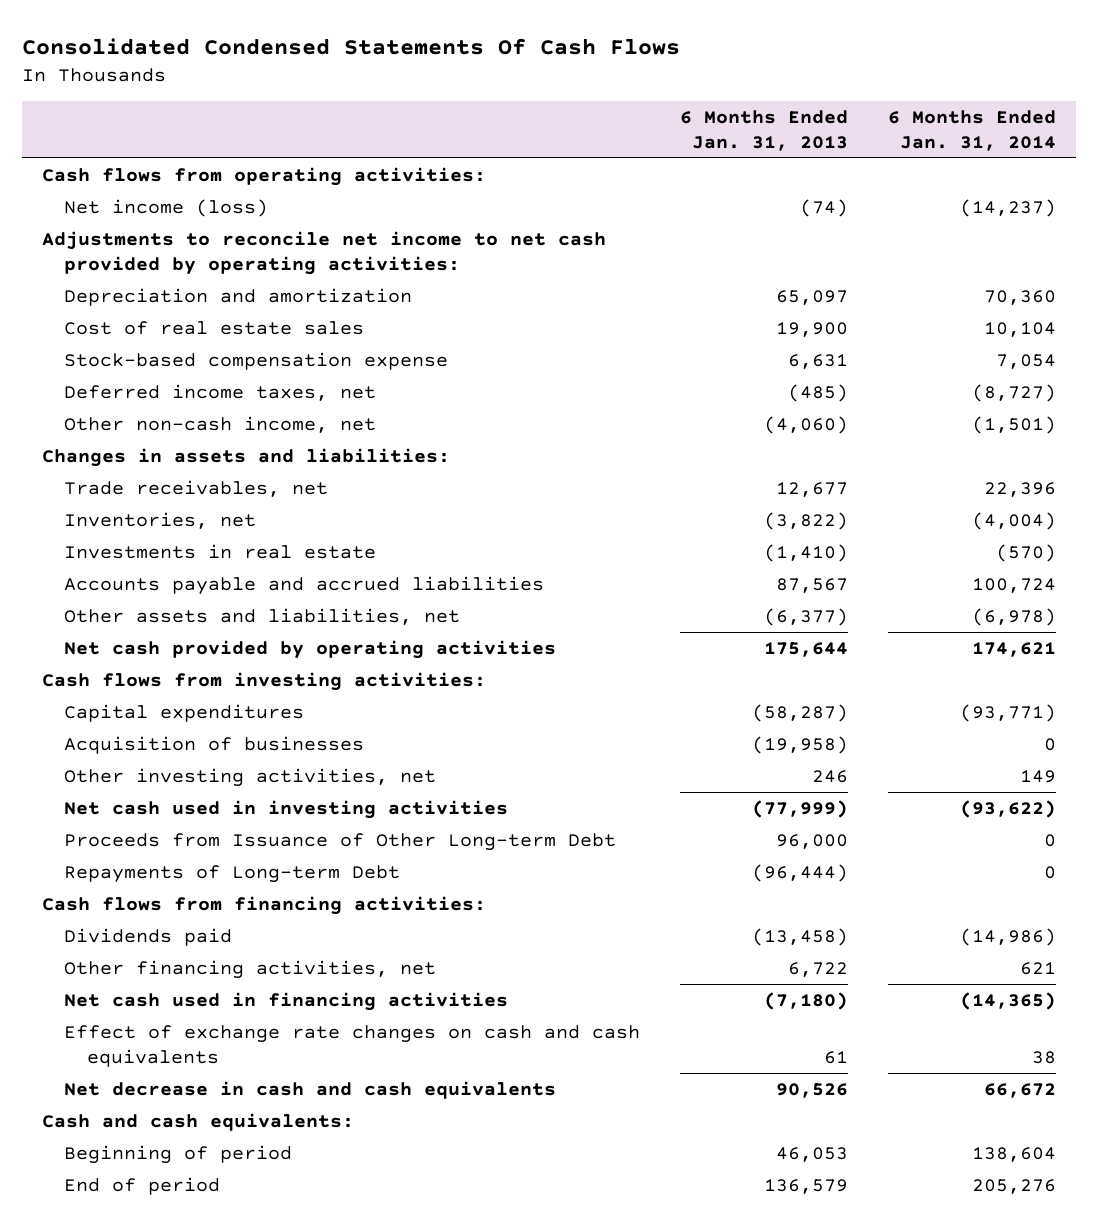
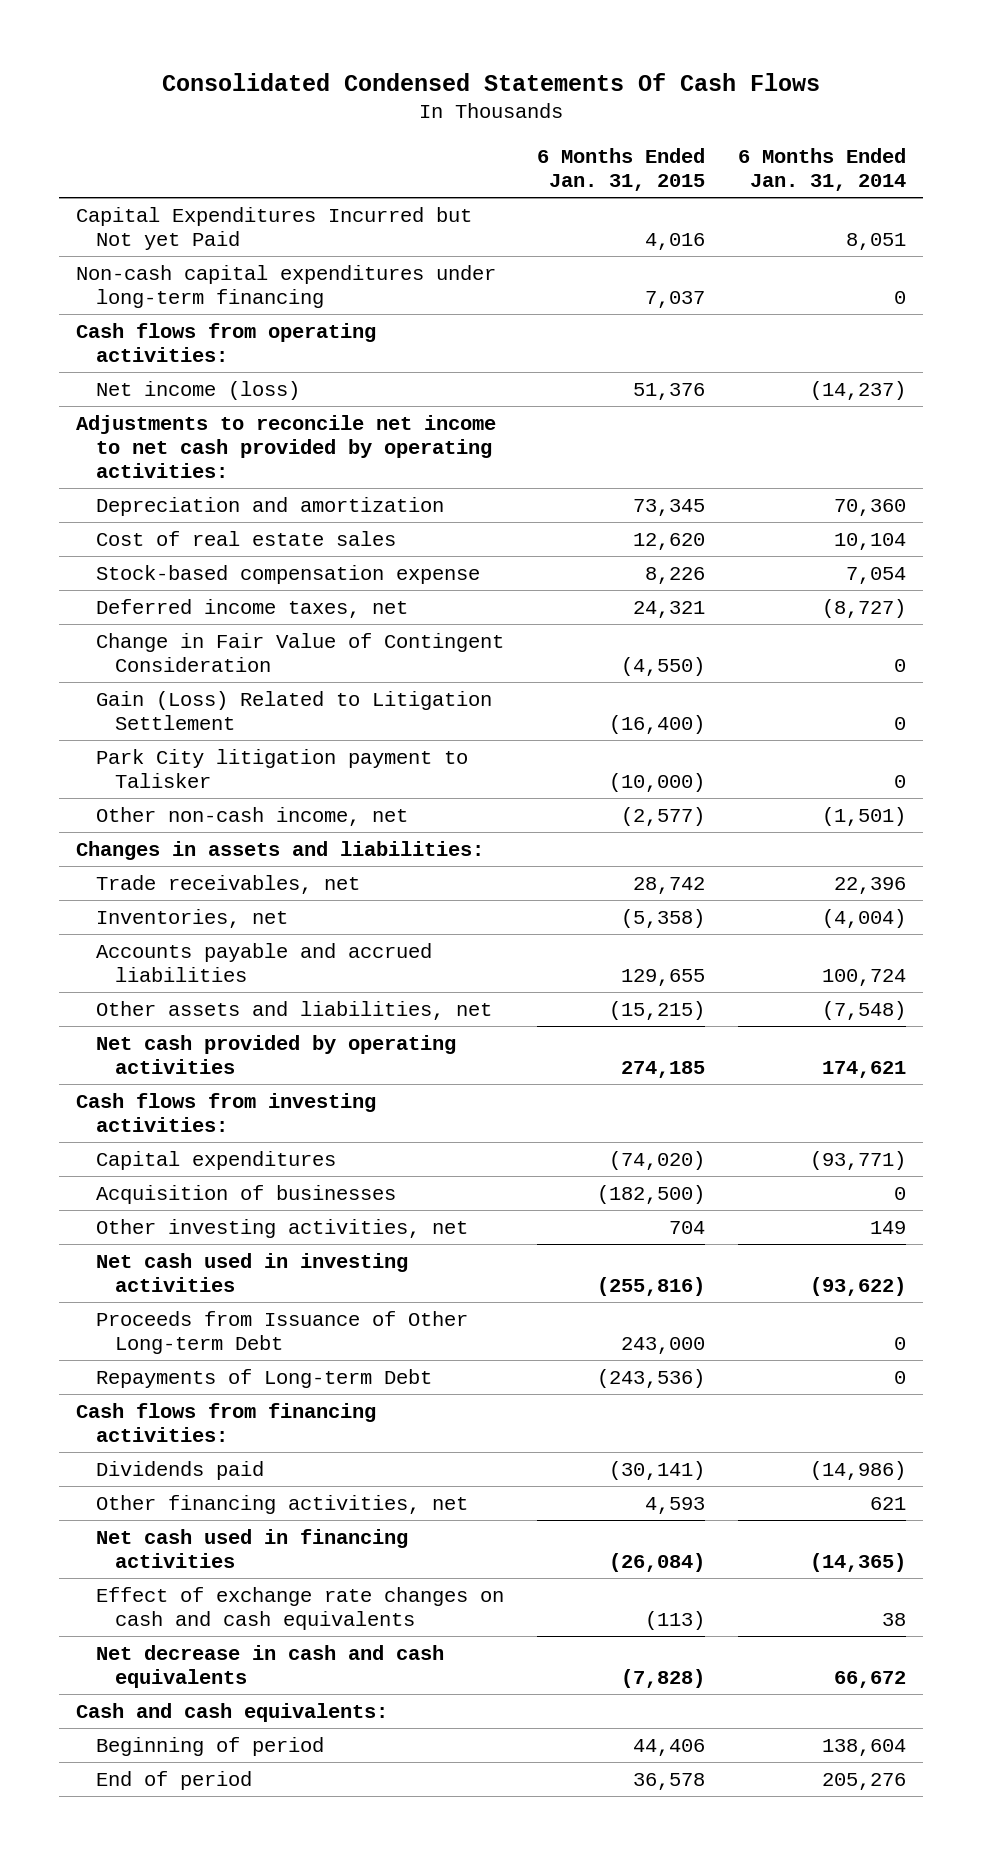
[680,109,849,151] 6 Months Ended Jan. 31, 2013 -> none
none -> [536,147,705,191] 6 Months Ended Jan. 31, 2015
none -> [75,206,472,250] Capital Expenditures Incurred but Not yet Paid
none -> [75,264,496,308] Non-cash capital expenditures under long-term financing
none -> [95,632,504,672] Change in Fair Value of Contingent Consideration
none -> [95,690,492,730] Gain (Loss) Related to Litigation Settlement
none -> [95,748,468,788] Park City litigation payment to Talisker
[64,543,377,559] Investments in real estate -> none
[972,607,1057,626] (6,978) -> [822,1000,907,1020] (7,548)

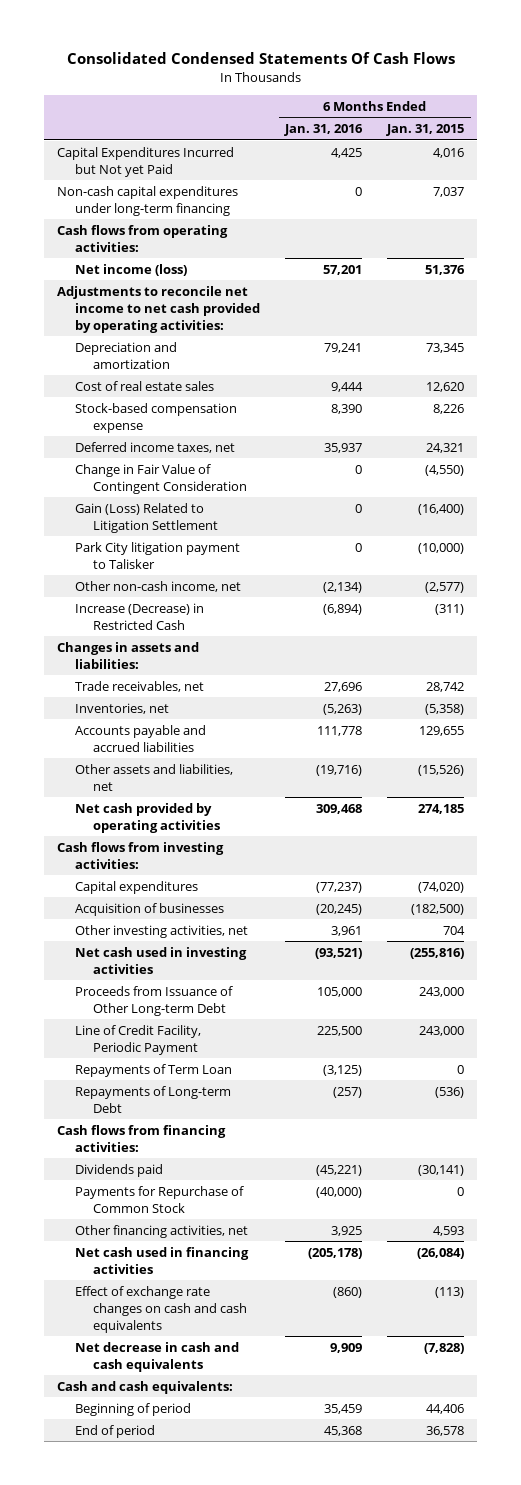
[738,147,907,191] 6 Months Ended Jan. 31, 2014 -> none
none -> [284,124,364,137] Jan. 31, 2016
none -> [74,602,204,630] Increase (Decrease) in Restricted Cash
[608,1000,705,1020] (15,215) -> [418,764,465,776] (15,526)
none -> [74,1024,201,1055] Line of Credit Facility, Periodic Payment
none -> [74,1063,232,1077] Repayments of Term Loan
[596,1368,705,1388] (243,536) -> [435,1086,465,1098] (536)
none -> [74,1185,244,1213] Payments for Repurchase of Common Stock

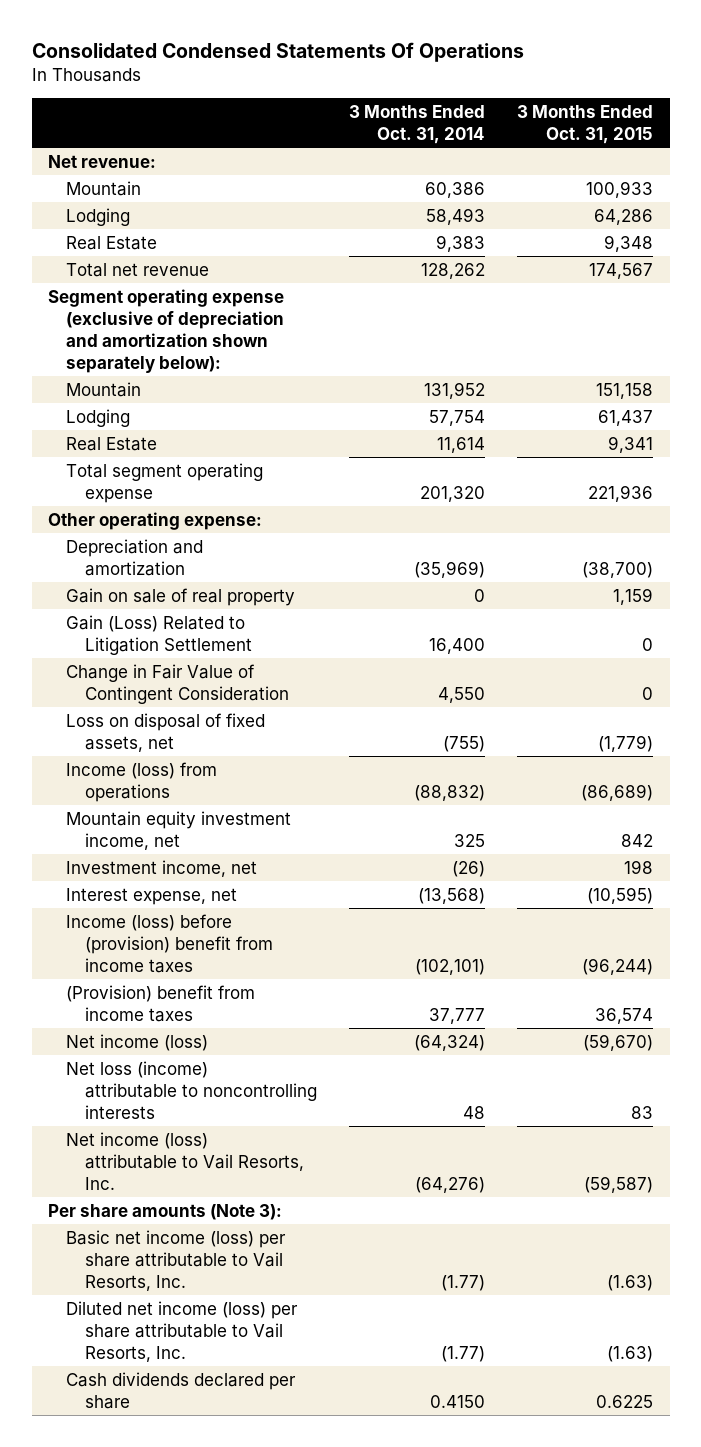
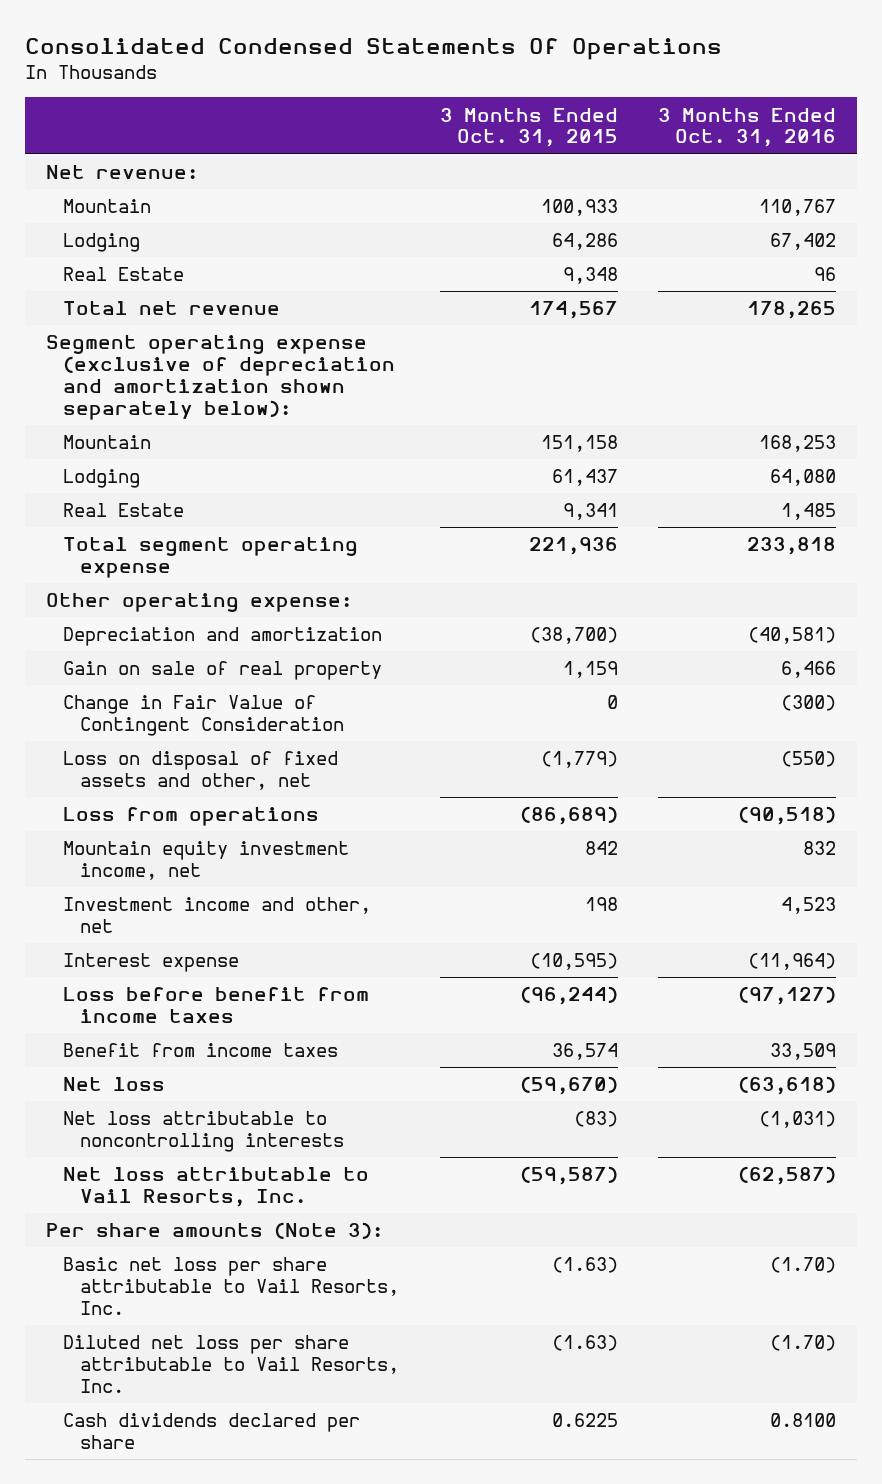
[349,105,486,145] 3 Months Ended Oct. 31, 2014 -> none
none -> [658,107,837,148] 3 Months Ended Oct. 31, 2016
[66,614,252,655] Gain (Loss) Related to Litigation Settlement -> none
[66,712,266,752] Loss on disposal of fixed assets, net -> [62,751,338,791] Loss on disposal of fixed assets and other, net
[66,761,218,802] Income (loss) from operations -> [62,807,319,827] Loss from operations
[66,859,258,877] Investment income, net -> [62,897,371,934] Investment income and other, net
[66,887,238,905] Interest expense, net -> [62,953,239,973] Interest expense
[66,913,273,973] Income (loss) before (provision) benefit from income taxes -> [62,987,369,1024] Loss before benefit from income taxes
[66,984,256,1022] (Provision) benefit from income taxes -> [62,1043,338,1058] Benefit from income taxes
[66,1033,209,1051] Net income (loss) -> [62,1077,165,1092] Net loss
[66,1060,317,1119] Net loss (income) attributable to noncontrolling interests -> [62,1111,344,1153] Net loss attributable to noncontrolling interests
[631,1105,654,1119] 83 -> [573,1111,618,1128] (83)
[66,1131,304,1190] Net income (loss) attributable to Vail Resorts, Inc. -> [62,1167,369,1208] Net loss attributable to Vail Resorts, Inc.
[66,1229,287,1291] Basic net income (loss) per share attributable to Vail Resorts, Inc. -> [62,1257,399,1316] Basic net loss per share attributable to Vail Resorts, Inc.
[66,1300,299,1362] Diluted net income (loss) per share attributable to Vail Resorts, Inc. -> [62,1335,399,1394] Diluted net loss per share attributable to Vail Resorts, Inc.

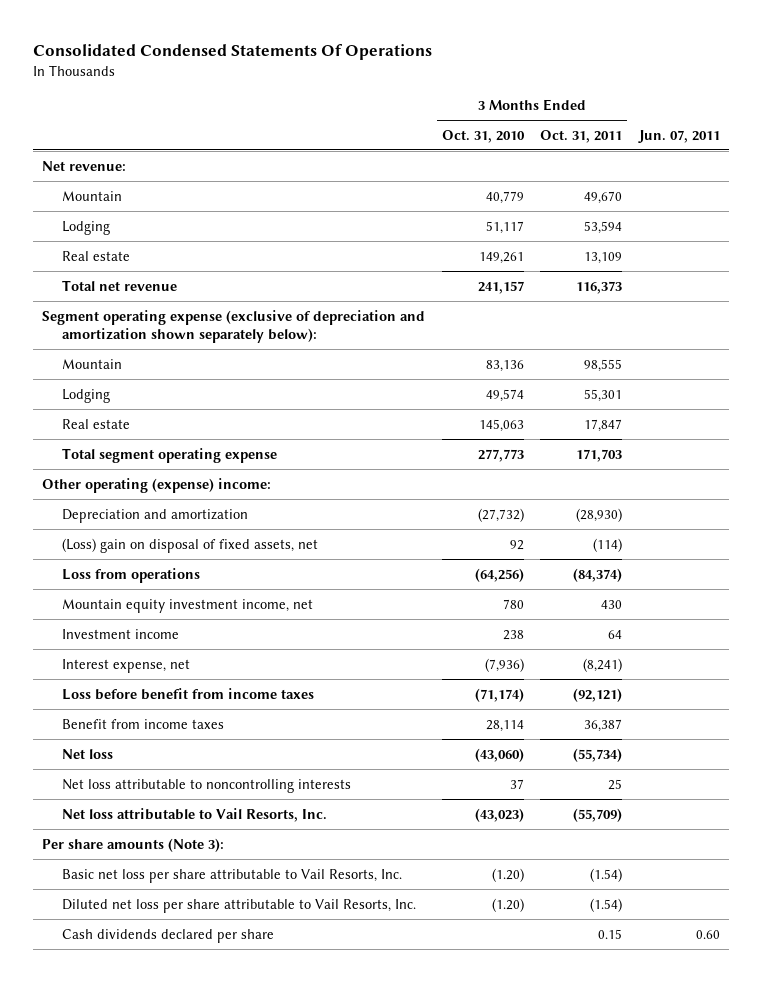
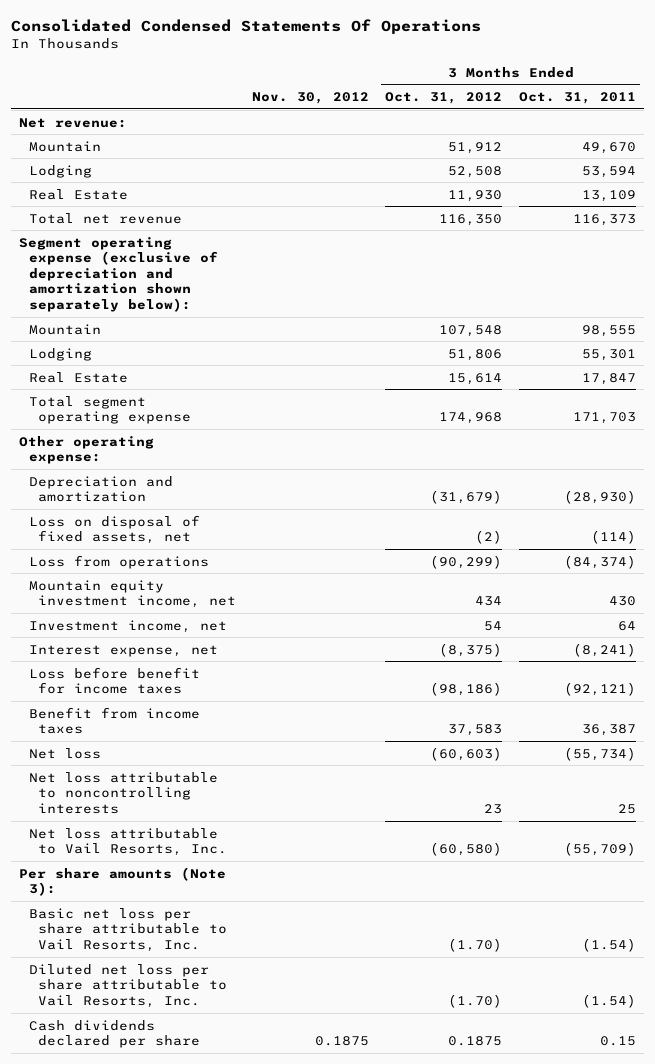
[441,129,525,143] Oct. 31, 2010 -> none
[638,129,721,143] Jun. 07, 2011 -> none
none -> [252,92,370,105] Nov. 30, 2012
none -> [385,92,503,105] Oct. 31, 2012
[61,250,130,261] Real estate -> [28,188,128,200] Real Estate
[61,418,130,429] Real estate -> [28,371,128,383] Real Estate
[41,477,271,493] Other operating (expense) income: -> [19,435,155,465] Other operating expense:
[61,537,318,553] (Loss) gain on disposal of fixed assets, net -> [28,514,200,545] Loss on disposal of fixed assets, net
[61,628,179,639] Investment income -> [28,619,227,633] Investment income, net
[61,687,314,700] Loss before benefit from income taxes -> [28,666,200,695] Loss before benefit for income taxes

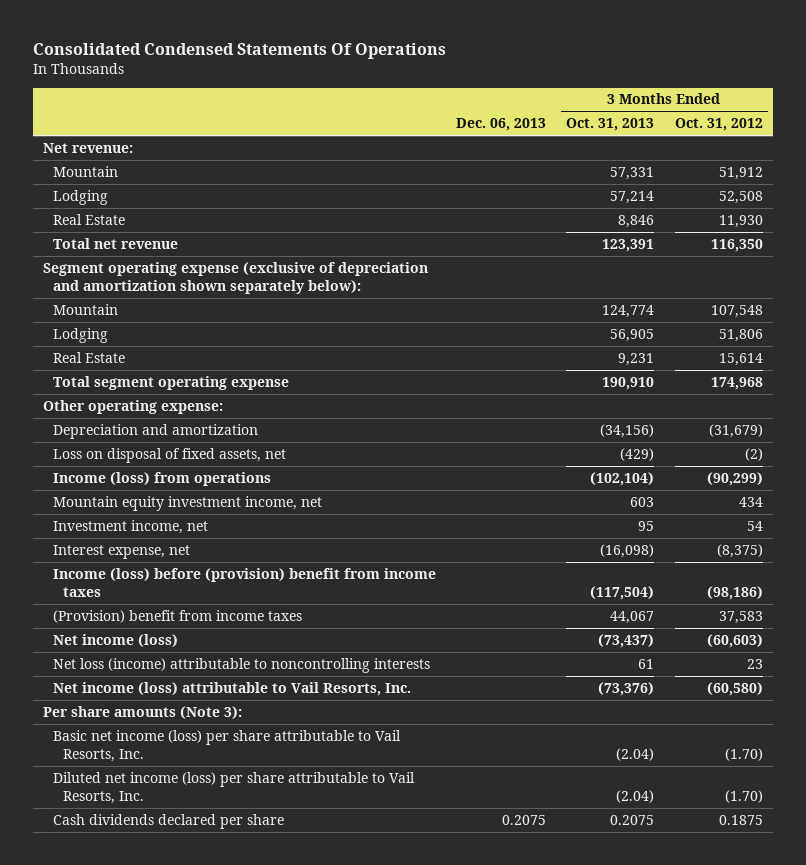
[252,92,370,105] Nov. 30, 2012 -> none
[518,92,636,105] Oct. 31, 2011 -> none
none -> [456,118,547,132] Dec. 06, 2013
none -> [566,118,655,132] Oct. 31, 2013
[28,554,209,569] Loss from operations -> [53,471,272,486] Income (loss) from operations
[28,666,200,695] Loss before benefit for income taxes -> [53,567,437,597] Income (loss) before (provision) benefit from income taxes
[28,706,200,735] Benefit from income taxes -> [53,609,303,623] (Provision) benefit from income taxes
[28,747,101,759] Net loss -> [53,633,179,647] Net income (loss)
[28,771,218,814] Net loss attributable to noncontrolling interests -> [53,657,431,673] Net loss (income) attributable to noncontrolling interests
[28,827,227,857] Net loss attributable to Vail Resorts, Inc. -> [53,681,412,696] Net income (loss) attributable to Vail Resorts, Inc.
[28,907,227,952] Basic net loss per share attributable to Vail Resorts, Inc. -> [53,729,402,762] Basic net income (loss) per share attributable to Vail Resorts, Inc.
[28,963,227,1008] Diluted net loss per share attributable to Vail Resorts, Inc. -> [53,771,416,804] Diluted net income (loss) per share attributable to Vail Resorts, Inc.

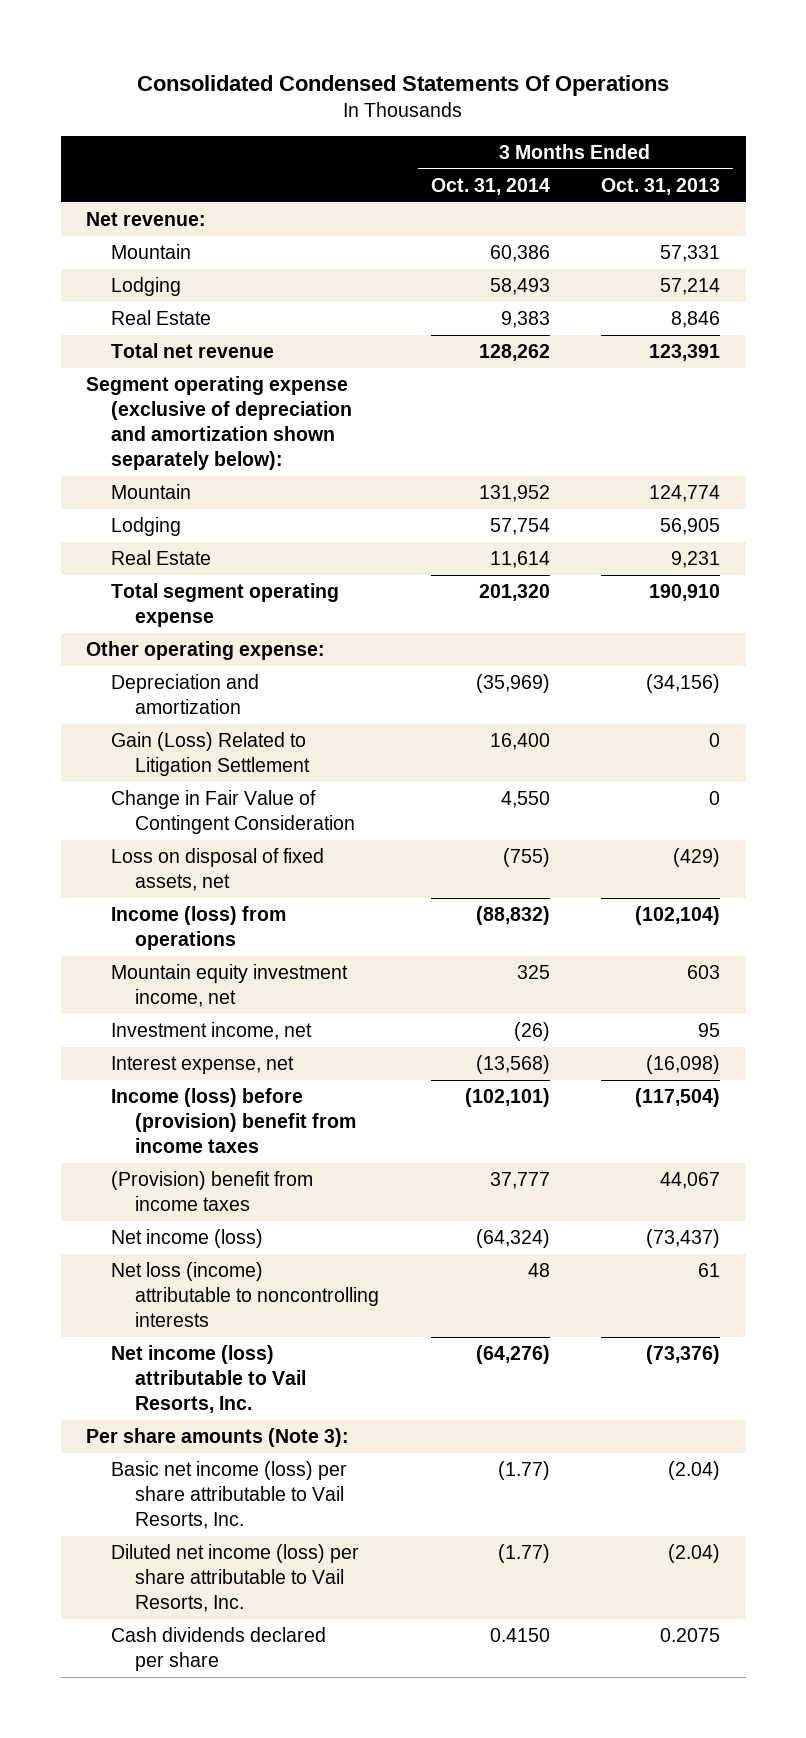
[456,118,547,132] Dec. 06, 2013 -> none
[674,118,763,132] Oct. 31, 2012 -> none
none -> [430,177,550,195] Oct. 31, 2014
none -> [110,732,311,776] Gain (Loss) Related to Litigation Settlement
none -> [110,790,356,834] Change in Fair Value of Contingent Consideration

